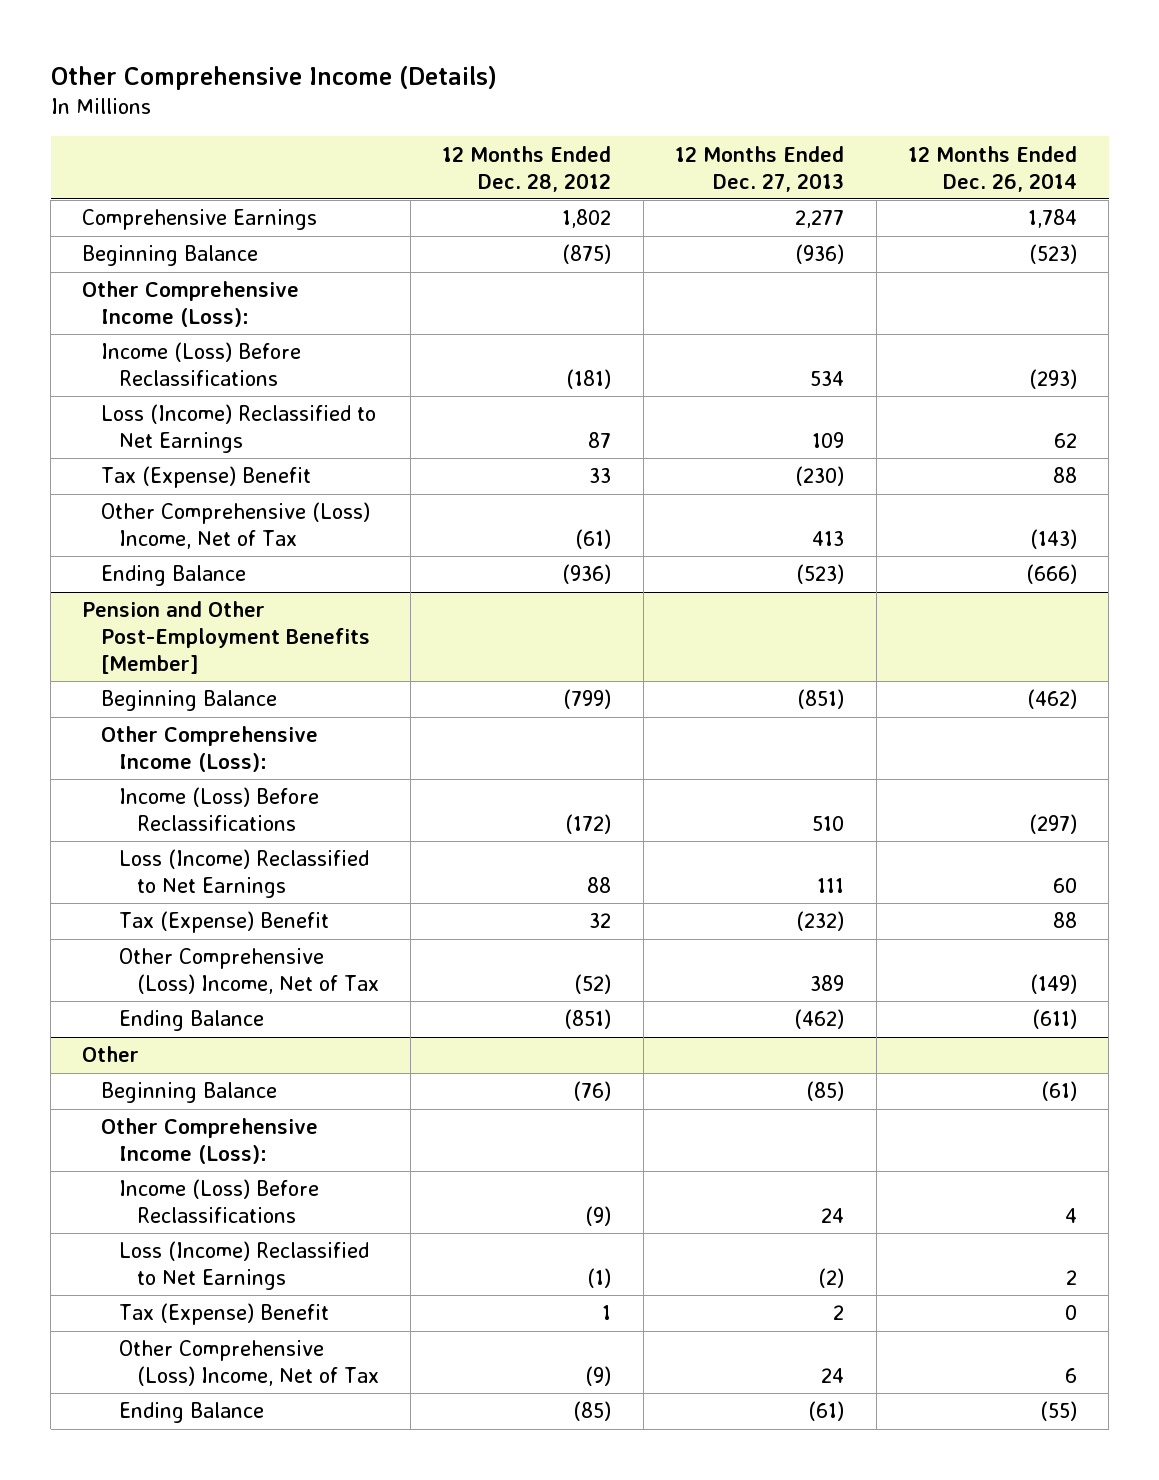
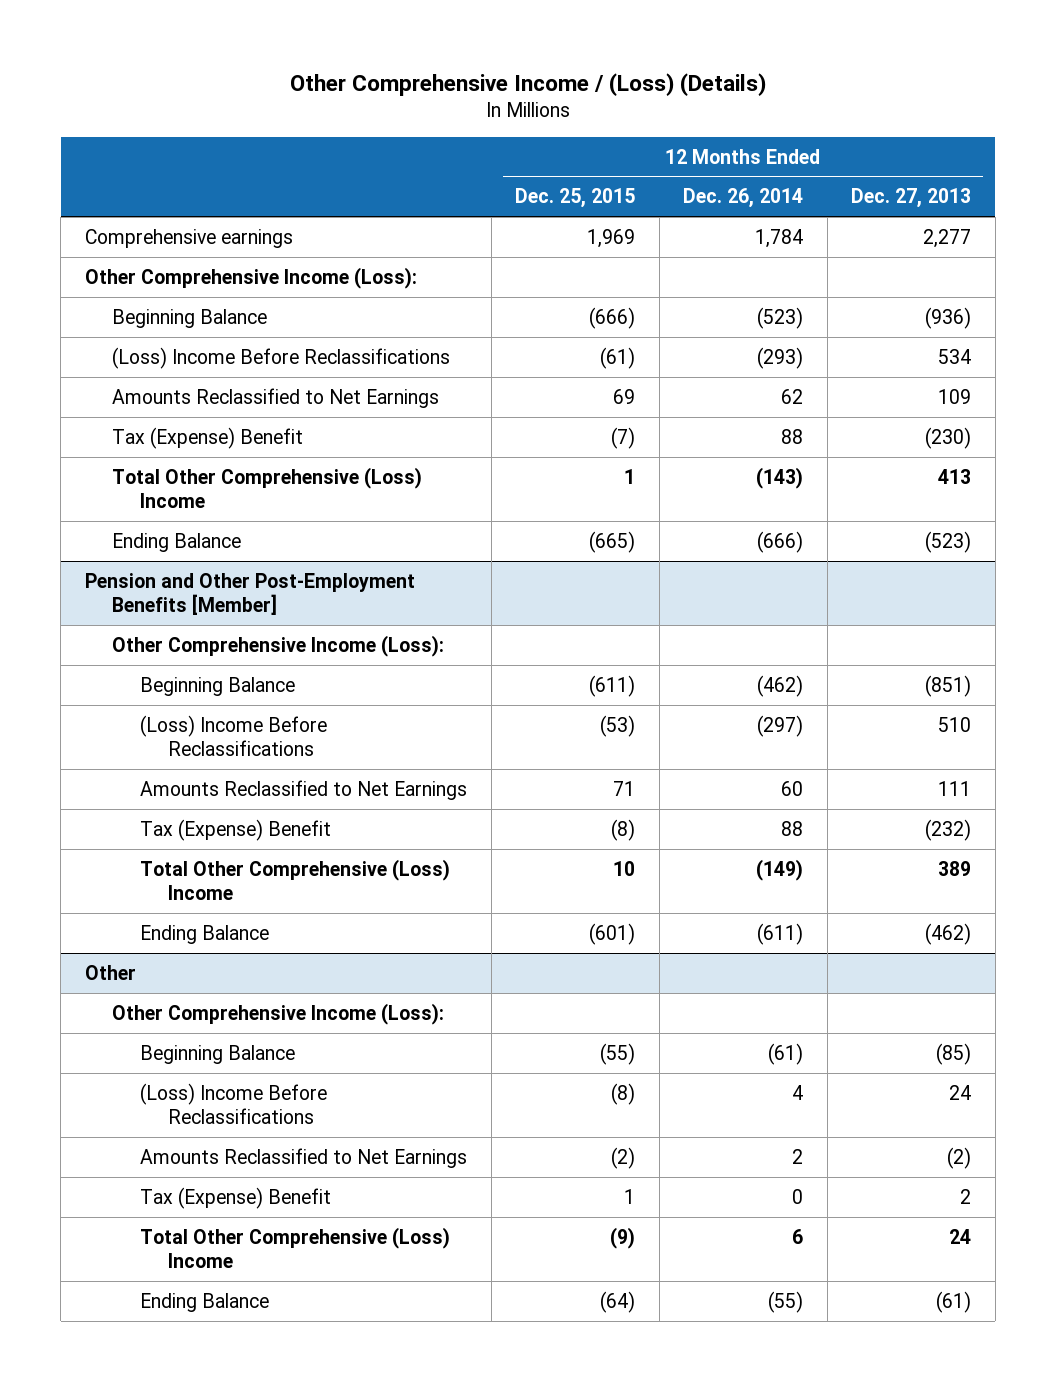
[50,65,497,90] Other Comprehensive Income (Details) -> [290,73,767,97] Other Comprehensive Income / (Loss) (Details)
[442,145,612,192] 12 Months Ended Dec. 28, 2012 -> none
none -> [515,188,636,209] Dec. 25, 2015
[82,209,318,231] Comprehensive Earnings -> [84,228,293,248] Comprehensive earnings
[82,245,259,267] Beginning Balance -> [112,308,268,328] Beginning Balance
[100,342,301,387] Income (Loss) Before Reclassifications -> [112,346,451,369] (Loss) Income Before Reclassifications
[100,404,376,454] Loss (Income) Reclassified to Net Earnings -> [112,387,440,408] Amounts Reclassified to Net Earnings
[100,502,370,550] Other Comprehensive (Loss) Income, Net of Tax -> [112,466,423,509] Total Other Comprehensive (Loss) Income
[100,690,277,712] Beginning Balance -> [140,676,296,696] Beginning Balance
[118,787,319,832] Income (Loss) Before Reclassifications -> [140,714,328,757] (Loss) Income Before Reclassifications
[118,849,369,899] Loss (Income) Reclassified to Net Earnings -> [140,779,468,800] Amounts Reclassified to Net Earnings
[118,948,379,995] Other Comprehensive (Loss) Income, Net of Tax -> [140,858,451,901] Total Other Comprehensive (Loss) Income
[100,1082,277,1104] Beginning Balance -> [140,1044,296,1064] Beginning Balance
[118,1179,319,1224] Income (Loss) Before Reclassifications -> [140,1082,328,1125] (Loss) Income Before Reclassifications
[118,1241,369,1291] Loss (Income) Reclassified to Net Earnings -> [140,1147,468,1168] Amounts Reclassified to Net Earnings
[118,1340,379,1387] Other Comprehensive (Loss) Income, Net of Tax -> [140,1226,451,1269] Total Other Comprehensive (Loss) Income

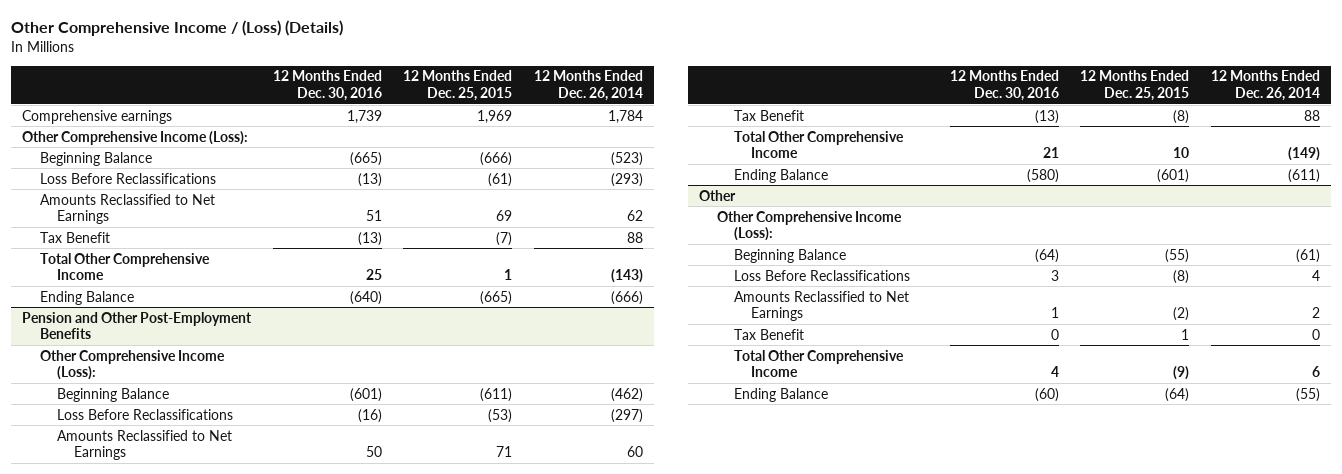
[851,188,972,209] Dec. 27, 2013 -> none
none -> [272,70,382,102] 12 Months Ended Dec. 30, 2016
[112,346,451,369] (Loss) Income Before Reclassifications -> [39,172,216,184] Loss Before Reclassifications
[112,426,304,449] Tax (Expense) Benefit -> [39,231,110,243] Tax Benefit
[112,466,423,509] Total Other Comprehensive (Loss) Income -> [39,252,210,281] Total Other Comprehensive Income
[84,572,415,616] Pension and Other Post-Employment Benefits [Member] -> [22,311,253,340] Pension and Other Post-Employment Benefits
[140,714,328,757] (Loss) Income Before Reclassifications -> [56,408,233,420] Loss Before Reclassifications
[140,818,332,841] Tax (Expense) Benefit -> [733,109,804,121] Tax Benefit
[140,858,451,901] Total Other Comprehensive (Loss) Income -> [733,130,904,159] Total Other Comprehensive Income
[140,1082,328,1125] (Loss) Income Before Reclassifications -> [733,269,910,281] Loss Before Reclassifications
[140,1186,332,1209] Tax (Expense) Benefit -> [733,328,804,340] Tax Benefit
[140,1226,451,1269] Total Other Comprehensive (Loss) Income -> [733,349,904,378] Total Other Comprehensive Income

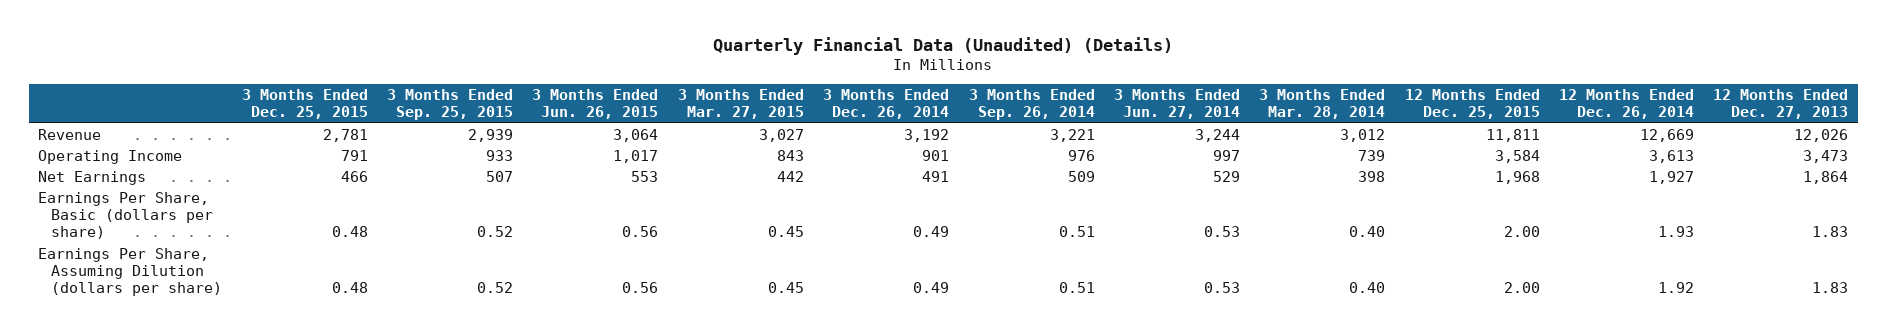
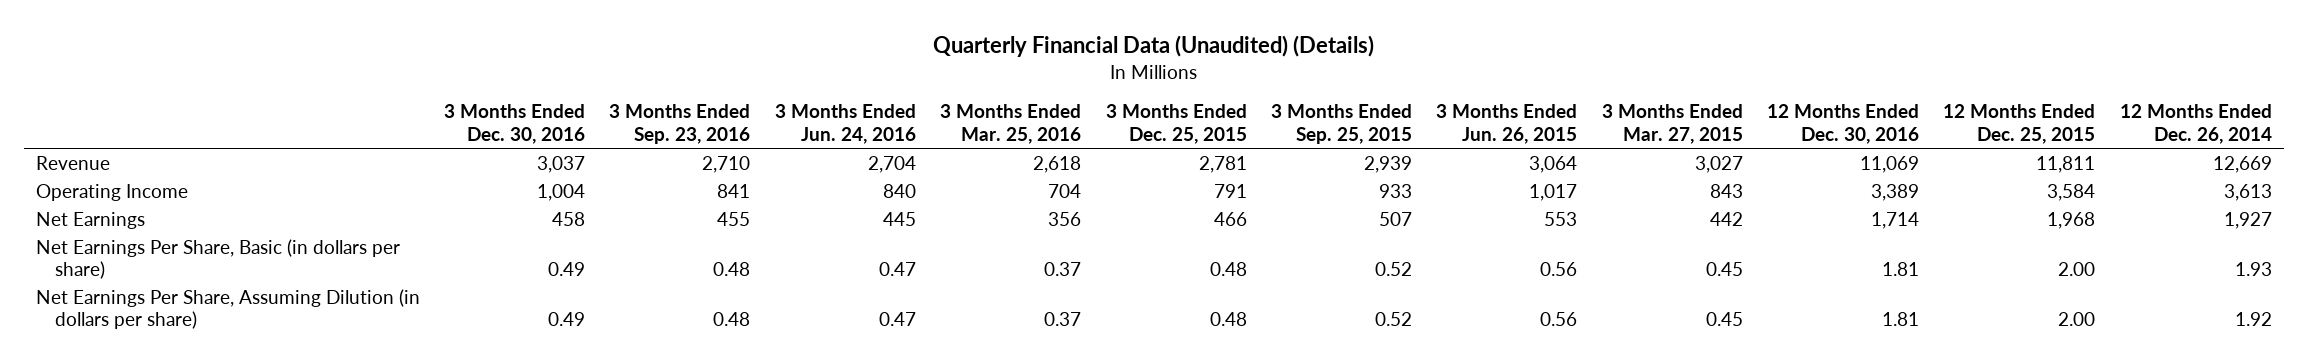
[823,89,950,120] 3 Months Ended Dec. 26, 2014 -> none
[968,89,1095,121] 3 Months Ended Sep. 26, 2014 -> none
[1113,89,1240,120] 3 Months Ended Jun. 27, 2014 -> none
[1259,89,1386,120] 3 Months Ended Mar. 28, 2014 -> none
[1713,89,1849,120] 12 Months Ended Dec. 27, 2013 -> none
none -> [444,104,586,145] 3 Months Ended Dec. 30, 2016
none -> [609,104,751,145] 3 Months Ended Sep. 23, 2016
none -> [774,104,916,145] 3 Months Ended Jun. 24, 2016
none -> [940,104,1082,145] 3 Months Ended Mar. 25, 2016
none -> [1766,104,1919,145] 12 Months Ended Dec. 30, 2016
[38,191,214,240] Earnings Per Share, Basic (dollars per share) -> [35,238,400,280] Net Earnings Per Share, Basic (in dollars per share)
[38,247,223,297] Earnings Per Share, Assuming Dilution (dollars per share) -> [35,288,420,330] Net Earnings Per Share, Assuming Dilution (in dollars per share)

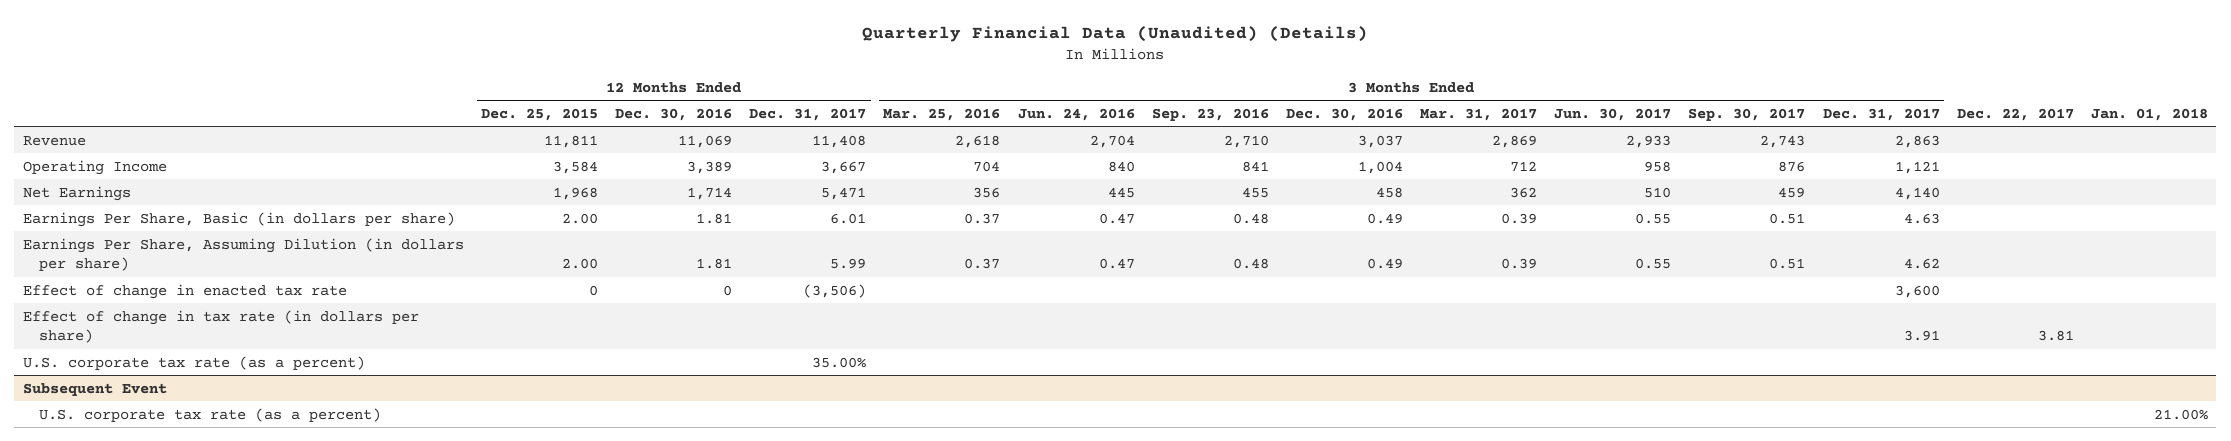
[1105,104,1247,145] 3 Months Ended Dec. 25, 2015 -> none
[1270,104,1412,145] 3 Months Ended Sep. 25, 2015 -> none
[1436,104,1578,145] 3 Months Ended Jun. 26, 2015 -> none
[1601,104,1743,145] 3 Months Ended Mar. 27, 2015 -> none
[2119,104,2272,145] 12 Months Ended Dec. 26, 2014 -> none
none -> [749,107,867,121] Dec. 31, 2017
none -> [1420,107,1538,121] Mar. 31, 2017
none -> [1554,107,1672,121] Jun. 30, 2017
none -> [1688,107,1806,121] Sep. 30, 2017
none -> [1822,107,1940,121] Dec. 31, 2017
none -> [1956,107,2074,121] Dec. 22, 2017
none -> [2090,107,2208,121] Jan. 01, 2018
[35,238,400,280] Net Earnings Per Share, Basic (in dollars per share) -> [22,211,455,227] Earnings Per Share, Basic (in dollars per share)
[35,288,420,330] Net Earnings Per Share, Assuming Dilution (in dollars per share) -> [22,237,464,272] Earnings Per Share, Assuming Dilution (in dollars per share)
none -> [22,283,347,299] Effect of change in enacted tax rate
none -> [22,309,419,344] Effect of change in tax rate (in dollars per share)
none -> [22,355,365,370] U.S. corporate tax rate (as a percent)
none -> [22,382,167,396] Subsequent Event
none -> [38,407,381,422] U.S. corporate tax rate (as a percent)

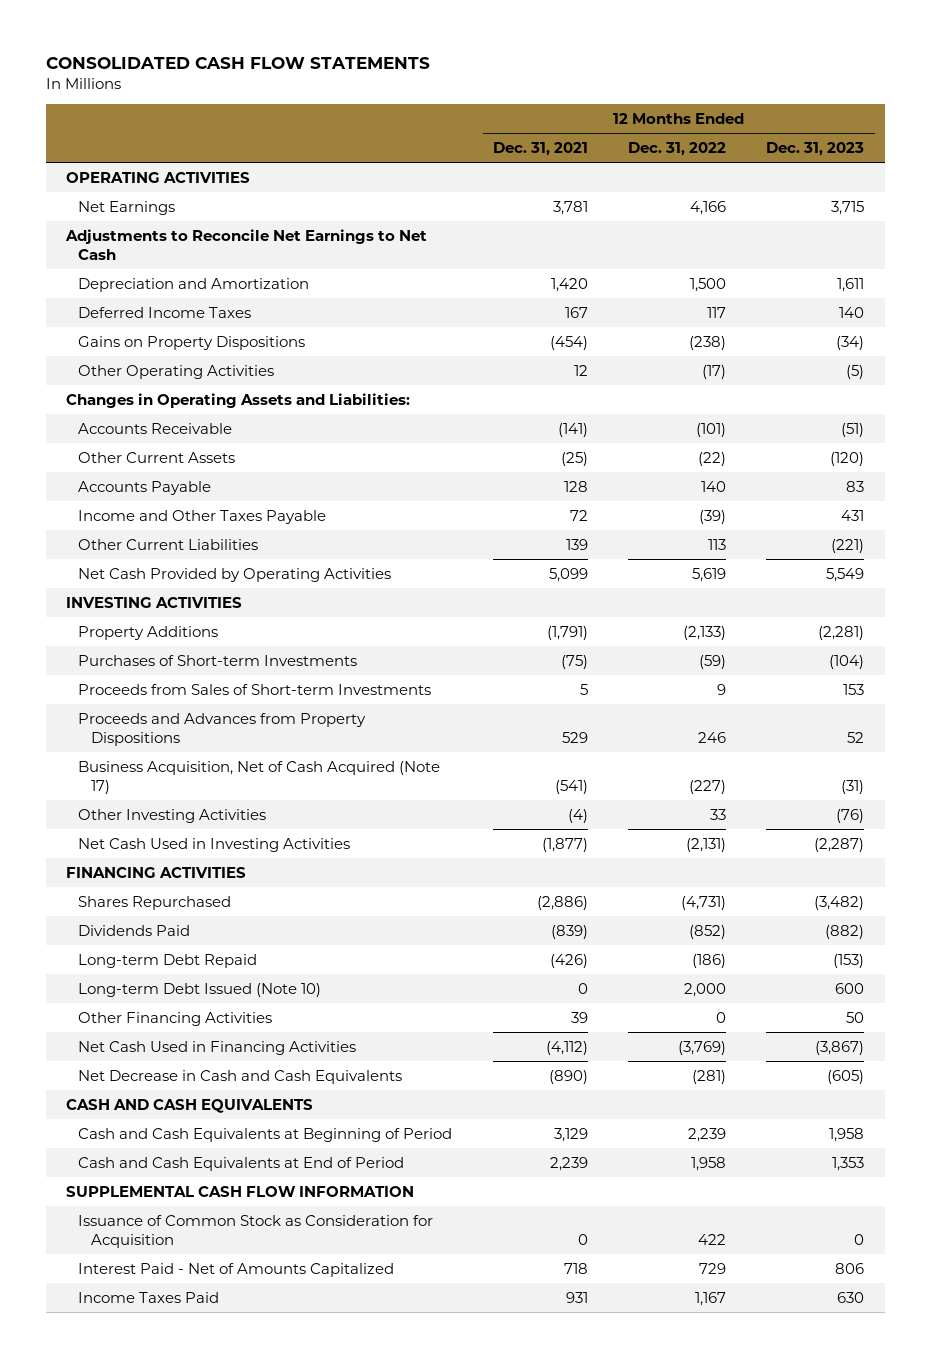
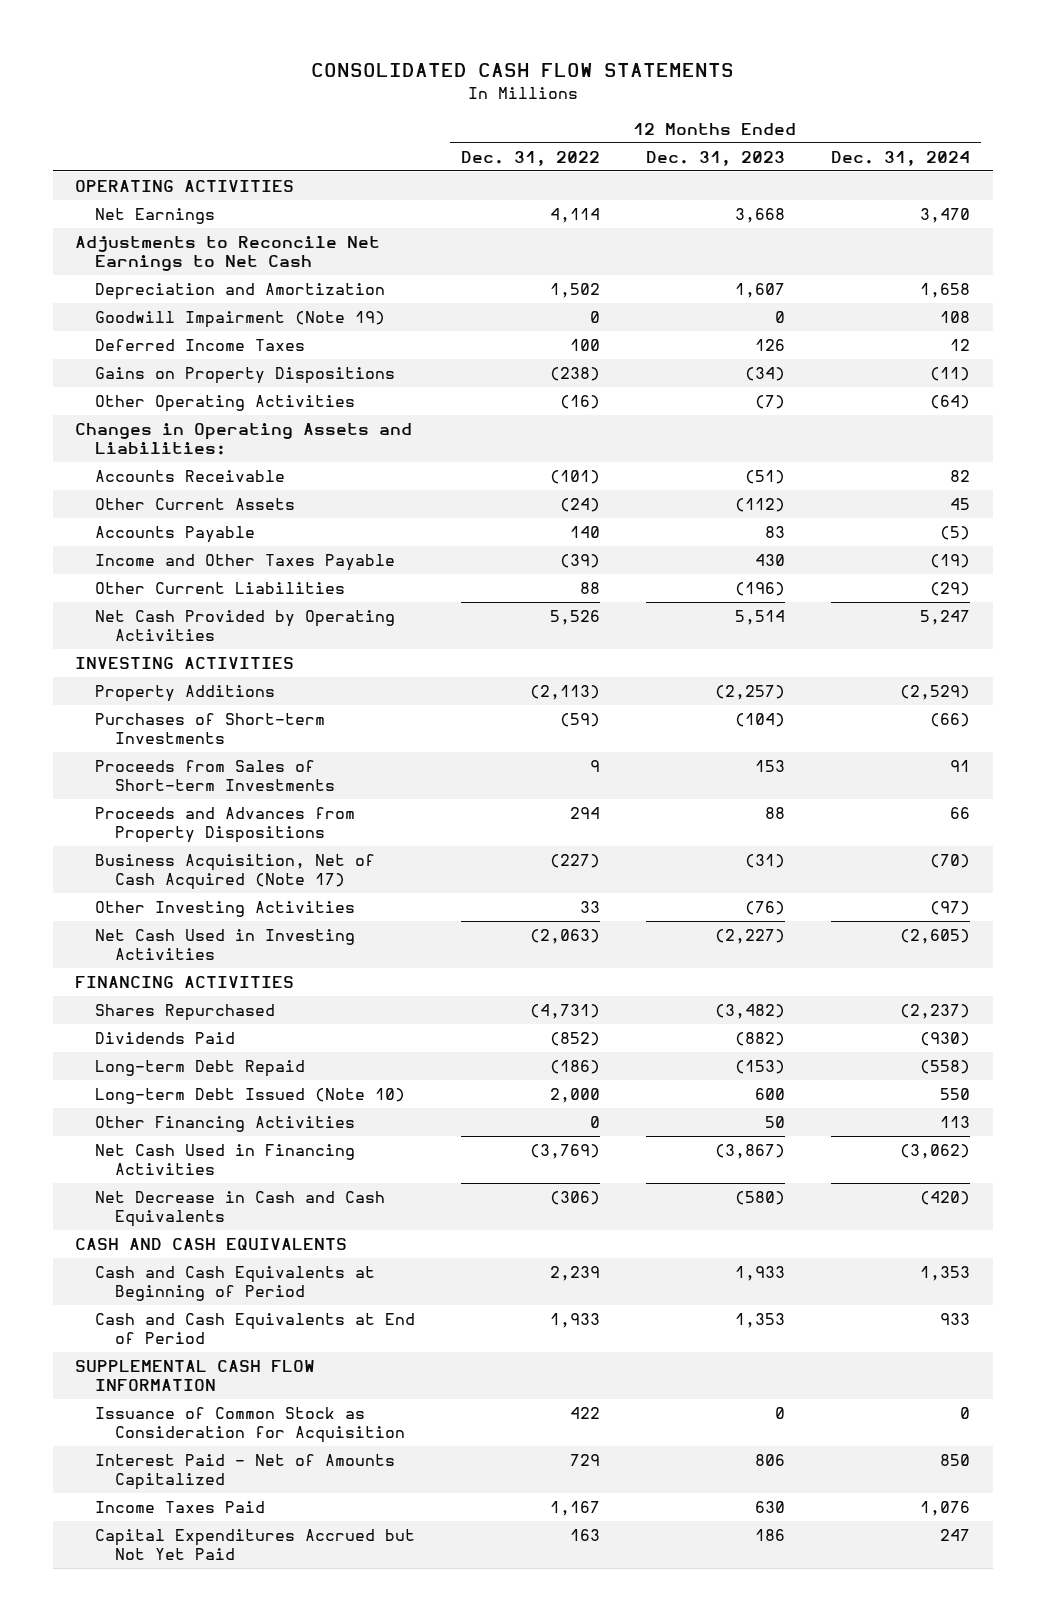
[492,141,588,156] Dec. 31, 2021 -> none
none -> [830,150,970,166] Dec. 31, 2024
[690,200,727,215] 4,166 -> [550,208,601,224] 4,114
[831,200,865,215] 3,715 -> [734,208,785,224] 3,668
[690,277,727,292] 1,500 -> [550,283,601,299] 1,502
[837,277,865,292] 1,611 -> [734,283,785,299] 1,607
none -> [95,311,386,329] Goodwill Impairment (Note 19)
[707,306,727,318] 117 -> [570,339,601,352] 100
[839,306,865,318] 140 -> [754,339,785,352] 126
[702,364,727,379] (17) -> [560,395,601,410] (16)
[846,364,865,379] (5) -> [754,395,785,410] (7)
[698,451,727,466] (22) -> [560,498,601,513] (24)
[830,451,865,466] (120) -> [734,498,785,513] (112)
[841,509,865,521] 431 -> [754,554,785,567] 430
[708,538,727,550] 113 -> [580,582,601,595] 88
[831,538,865,553] (221) -> [734,582,785,597] (196)
[692,567,727,582] 5,619 -> [550,610,601,626] 5,526
[826,567,865,582] 5,549 -> [734,610,785,626] 5,514
[683,625,727,640] (2,133) -> [530,685,601,701] (2,113)
[818,625,865,640] (2,281) -> [714,685,785,701] (2,257)
[698,731,727,743] 246 -> [570,807,601,820] 294
[847,731,865,743] 52 -> [764,807,785,820] 88
[686,837,727,852] (2,131) -> [530,929,601,945] (2,063)
[814,837,865,852] (2,287) -> [714,929,785,945] (2,227)
[692,1069,727,1084] (281) -> [550,1191,601,1206] (306)
[827,1069,865,1084] (605) -> [734,1191,785,1206] (580)
[829,1127,865,1142] 1,958 -> [734,1266,785,1282] 1,933
[691,1156,727,1171] 1,958 -> [550,1313,601,1329] 1,933
none -> [95,1529,416,1560] Capital Expenditures Accrued but Not Yet Paid

